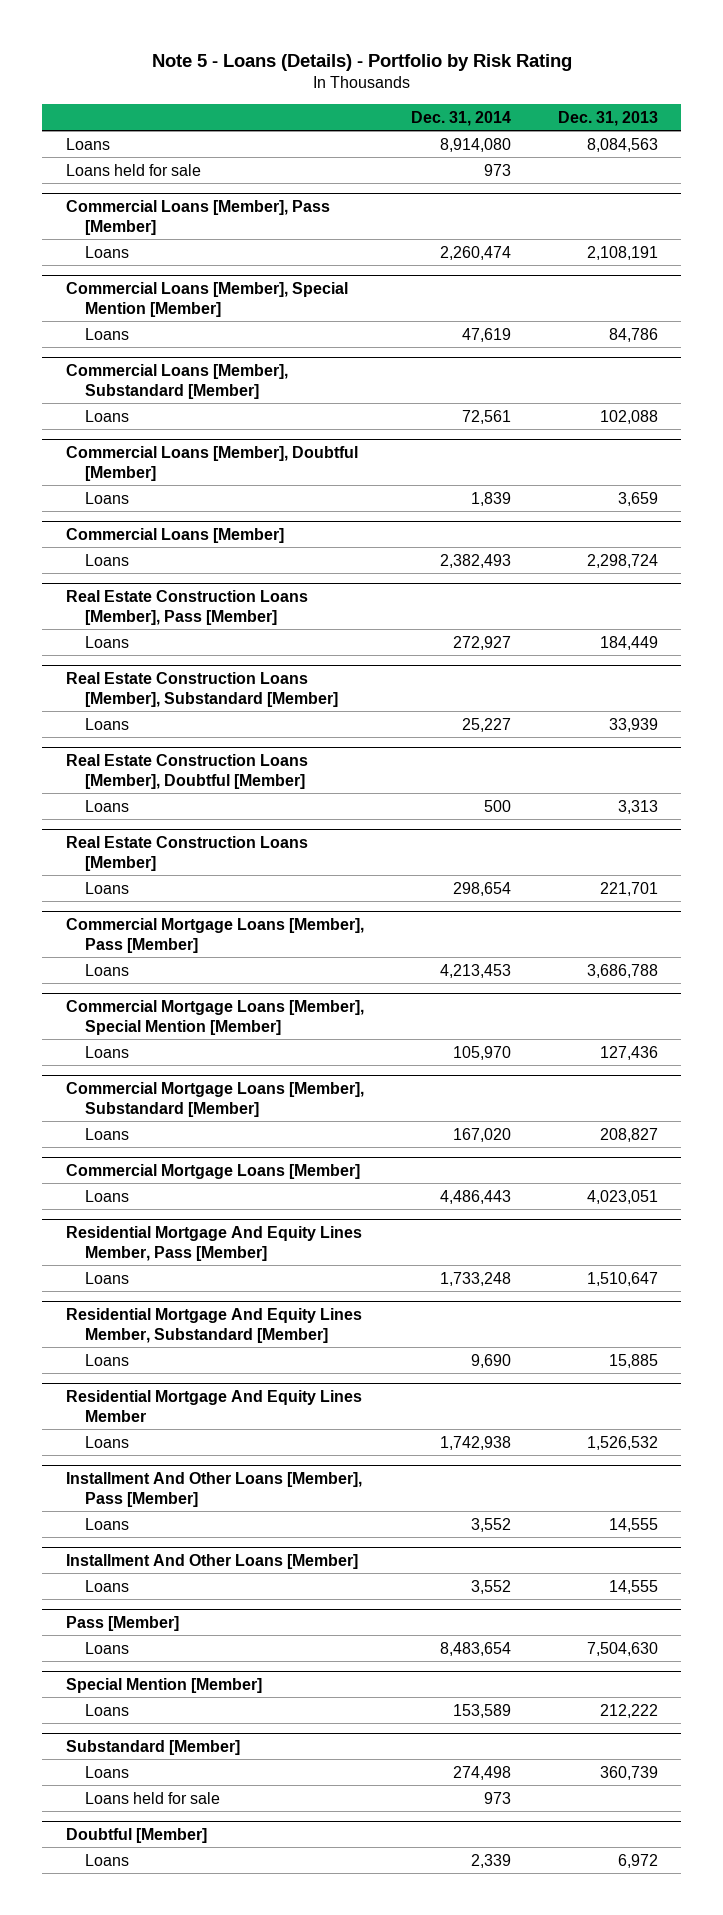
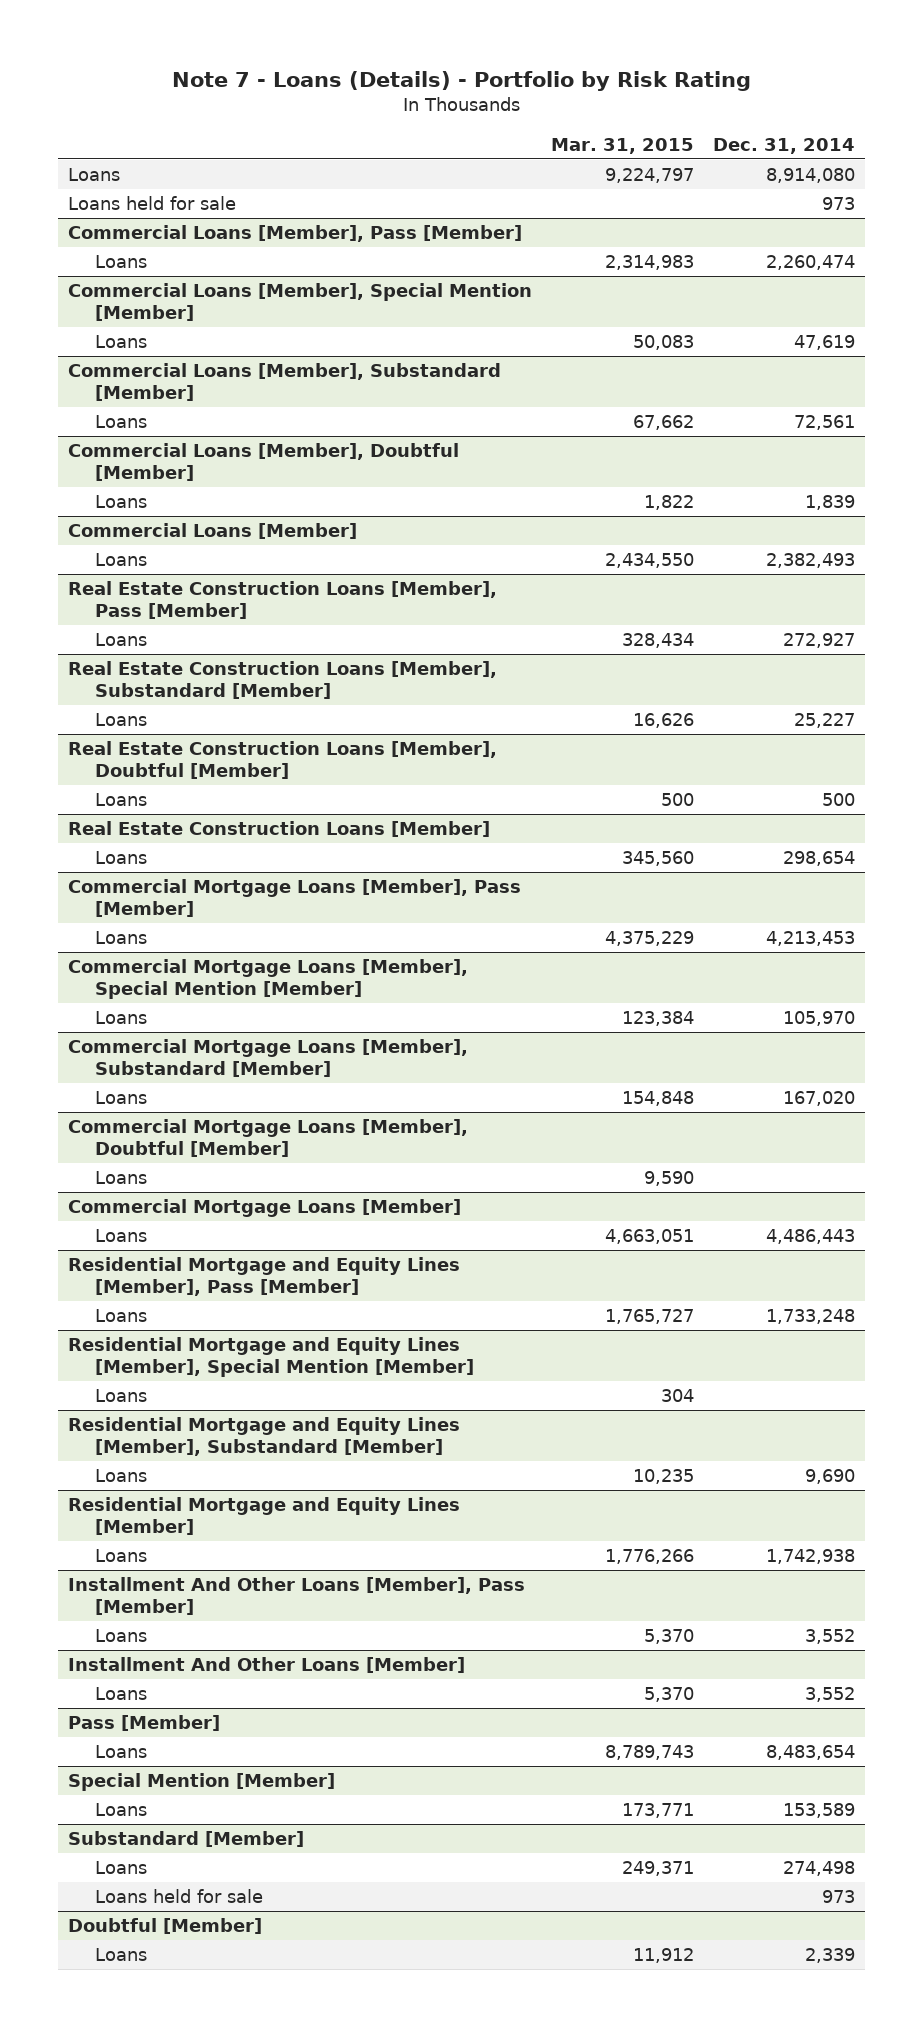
[151,53,572,71] Note 5 - Loans (Details) - Portfolio by Risk Rating -> [171,70,751,91] Note 7 - Loans (Details) - Portfolio by Risk Rating
[557,110,658,126] Dec. 31, 2013 -> none
none -> [551,137,695,154] Mar. 31, 2015
none -> [68,1119,469,1157] Commercial Mortgage Loans [Member], Doubtful [Member]
none -> [94,1171,147,1185] Loans
[65,1225,362,1261] Residential Mortgage And Equity Lines Member, Pass [Member] -> [68,1257,461,1296] Residential Mortgage and Equity Lines [Member], Pass [Member]
none -> [68,1337,474,1377] Residential Mortgage and Equity Lines [Member], Special Mention [Member]
none -> [94,1389,147,1403] Loans
[65,1307,362,1343] Residential Mortgage And Equity Lines Member, Substandard [Member] -> [68,1417,461,1456] Residential Mortgage and Equity Lines [Member], Substandard [Member]
[65,1389,362,1422] Residential Mortgage And Equity Lines Member -> [68,1497,461,1535] Residential Mortgage and Equity Lines [Member]

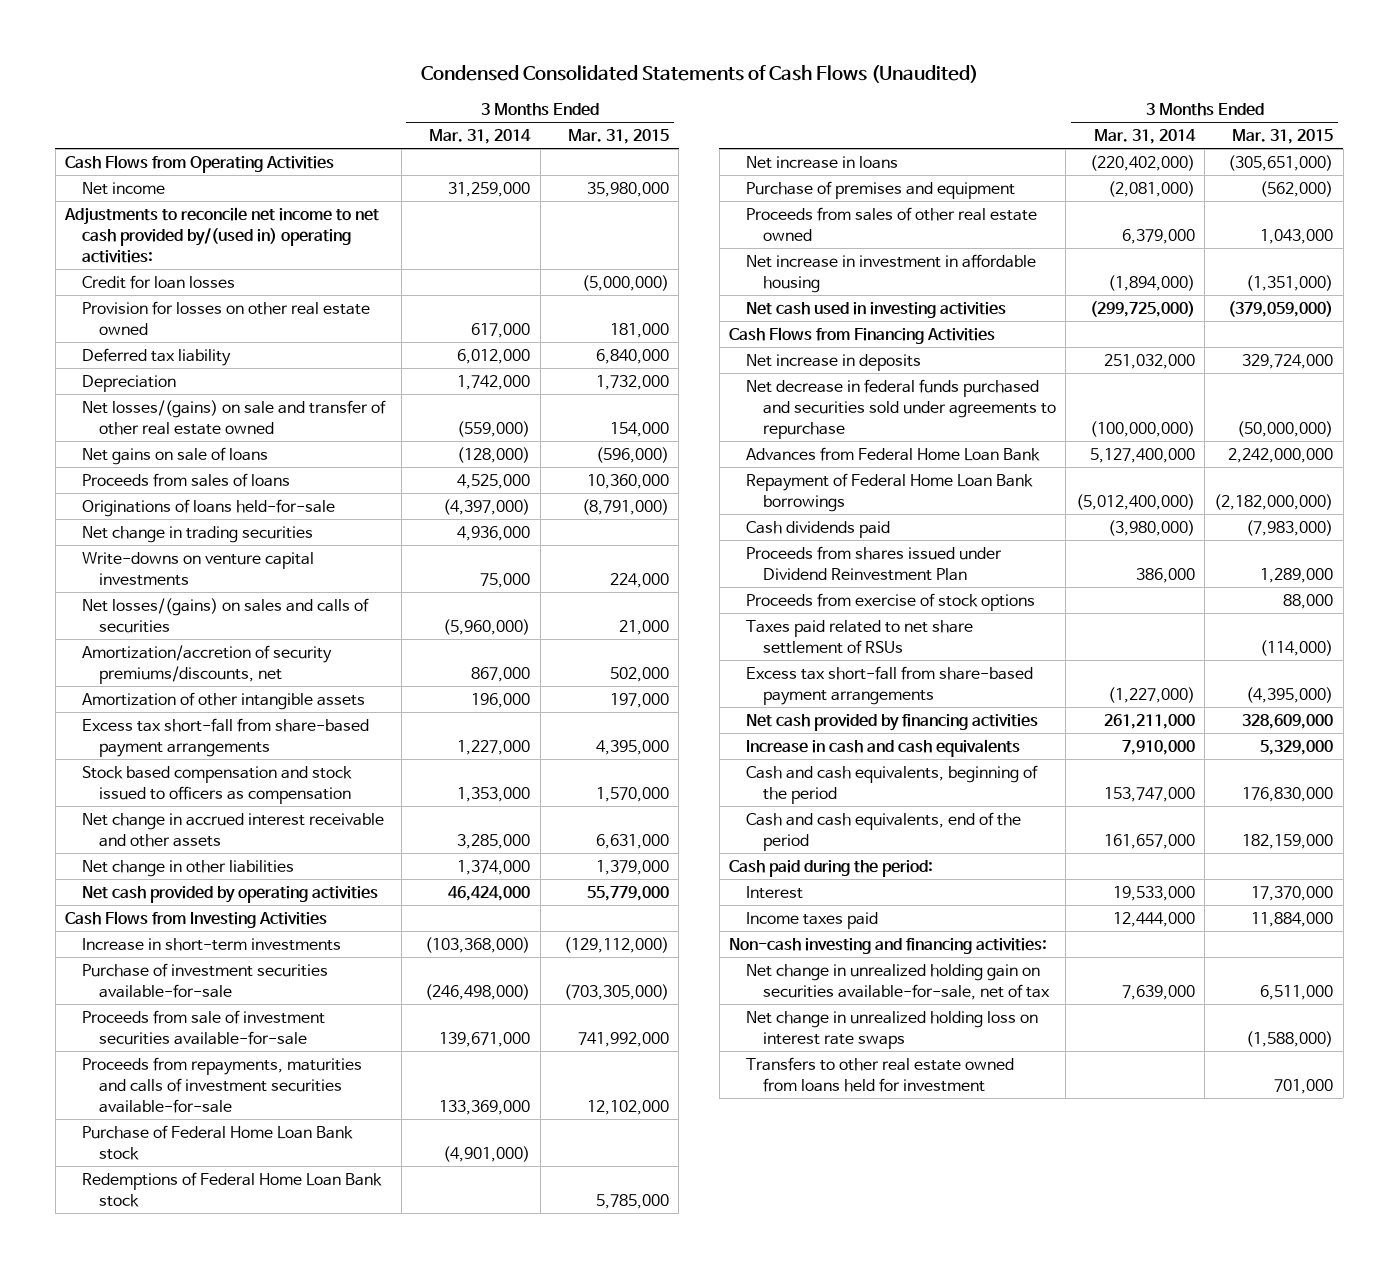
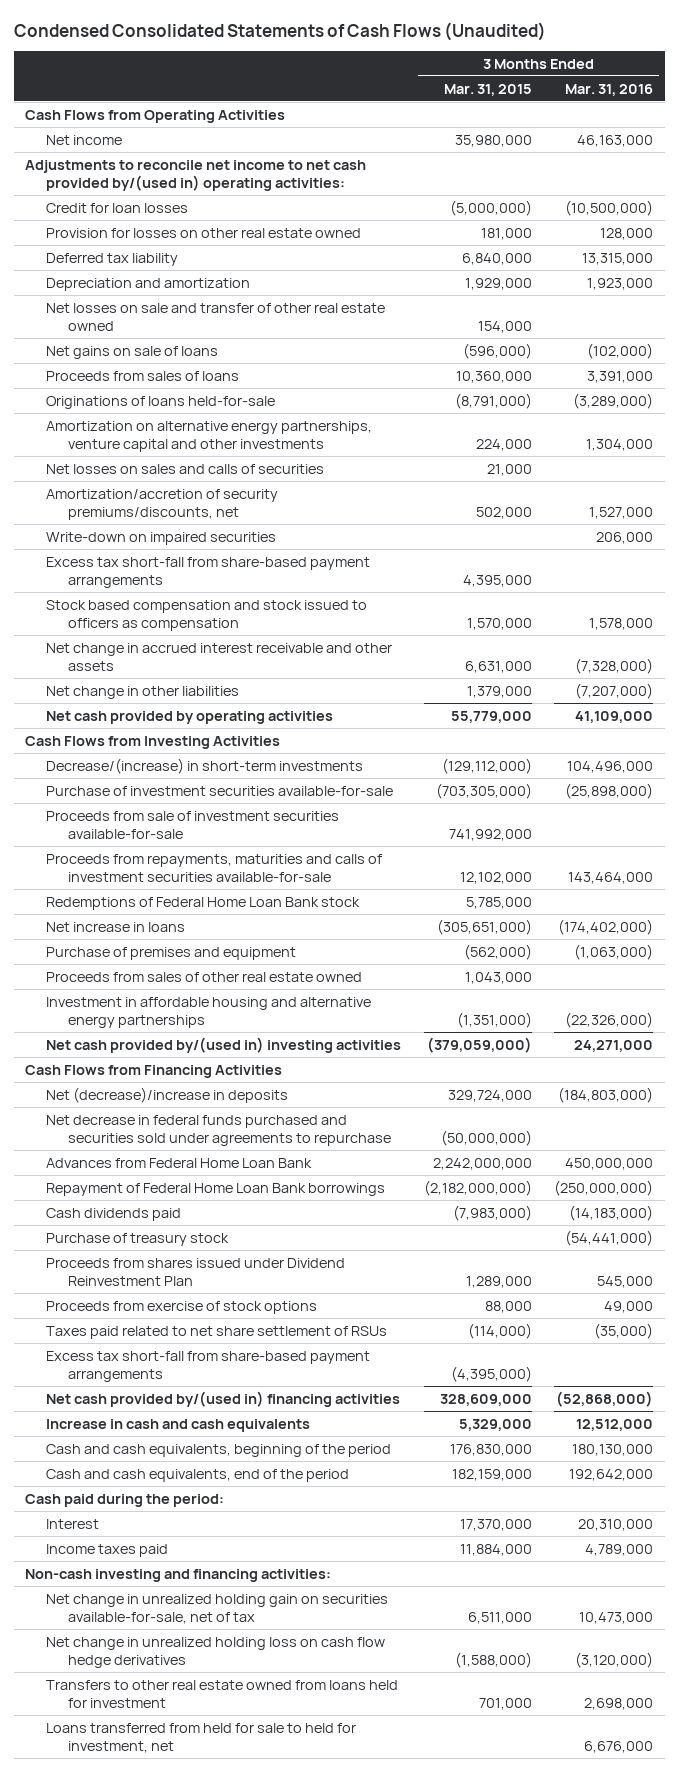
[429,129,532,145] Mar. 31, 2014 -> none
none -> [565,83,654,96] Mar. 31, 2016
[81,374,176,392] Depreciation -> none
none -> [46,277,251,291] Depreciation and amortization
[81,399,386,435] Net losses/(gains) on sale and transfer of other real estate owned -> [46,302,386,331] Net losses on sale and transfer of other real estate owned
[81,525,313,543] Net change in trading securities -> none
[81,551,314,586] Write-downs on venture capital investments -> [46,420,373,452] Amortization on alternative energy partnerships, venture capital and other investments
[81,597,369,633] Net losses/(gains) on sales and calls of securities -> [46,463,325,474] Net losses on sales and calls of securities
[81,691,365,710] Amortization of other intangible assets -> none
none -> [46,531,277,545] Write-down on impaired securities
[81,937,341,951] Increase in short-term investments -> [46,757,364,774] Decrease/(increase) in short-term investments
[81,1124,353,1160] Purchase of Federal Home Loan Bank stock -> none
[746,253,1037,293] Net increase in investment in affordable housing -> [46,996,372,1028] Investment in affordable housing and alternative energy partnerships
[746,301,1007,318] Net cash used in investing activities -> [46,1036,402,1053] Net cash provided by/(used in) investing activities
[746,353,922,371] Net increase in deposits -> [46,1086,289,1103] Net (decrease)/increase in deposits
none -> [46,1232,230,1246] Purchase of treasury stock
[746,713,1039,731] Net cash provided by financing activities -> [46,1390,401,1407] Net cash provided by/(used in) financing activities
[746,1010,1039,1049] Net change in unrealized holding loss on interest rate swaps -> [46,1636,386,1668] Net change in unrealized holding loss on cash flow hedge derivatives
none -> [46,1722,357,1753] Loans transferred from held for sale to held for investment, net

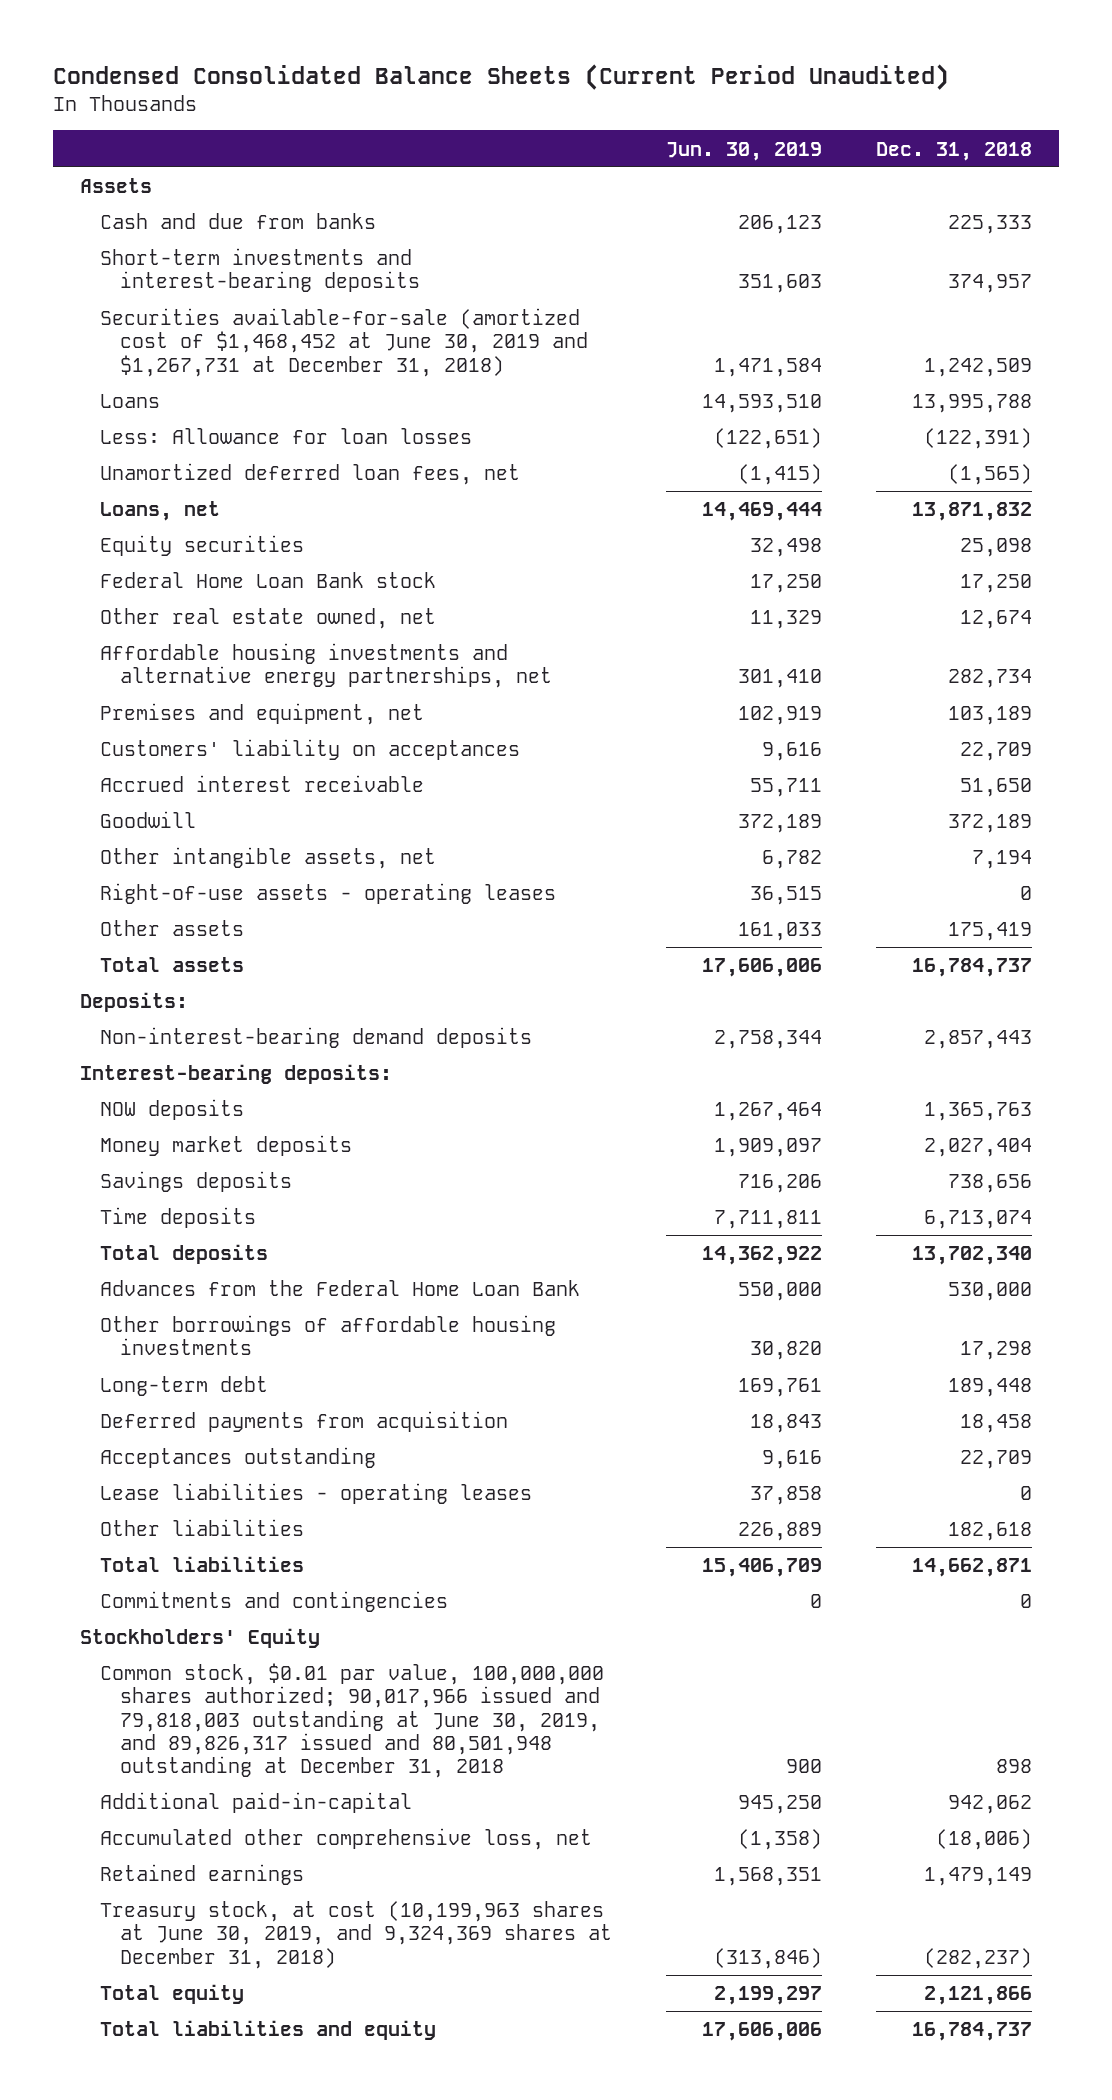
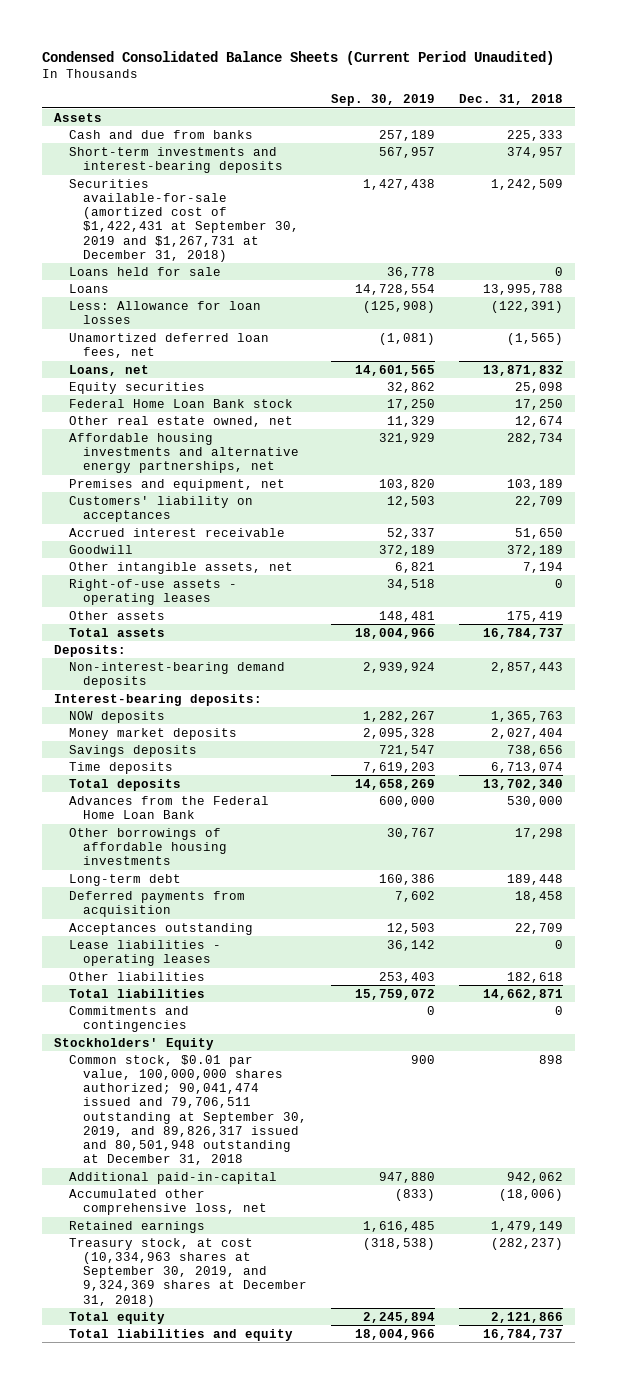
[665,141,822,161] Jun. 30, 2019 -> none
none -> [331,94,436,107] Sep. 30, 2019
[99,308,588,377] Securities available-for-sale (amortized cost of $1,468,452 at June 30, 2019 and $1,267,731 at December 31, 2018) -> [68,178,300,262] Securities available-for-sale (amortized cost of $1,422,431 at September 30, 2019 and $1,267,731 at December 31, 2018)
none -> [68,266,221,276] Loans held for sale
[99,1663,604,1778] Common stock, $0.01 par value, 100,000,000 shares authorized; 90,017,966 issued and 79,818,003 outstanding at June 30, 2019, and 89,826,317 issued and 80,501,948 outstanding at December 31, 2018 -> [68,1054,308,1166] Common stock, $0.01 par value, 100,000,000 shares authorized; 90,041,474 issued and 79,706,511 outstanding at September 30, 2019, and 89,826,317 issued and 80,501,948 outstanding at December 31, 2018
[99,1901,612,1969] Treasury stock, at cost (10,199,963 shares at June 30, 2019, and 9,324,369 shares at December 31, 2018) -> [68,1237,308,1307] Treasury stock, at cost (10,334,963 shares at September 30, 2019, and 9,324,369 shares at December 31, 2018)

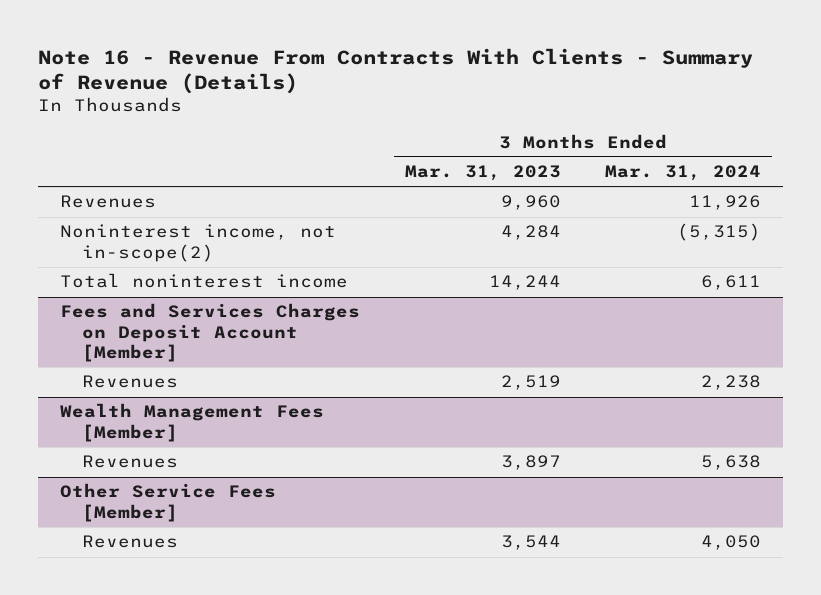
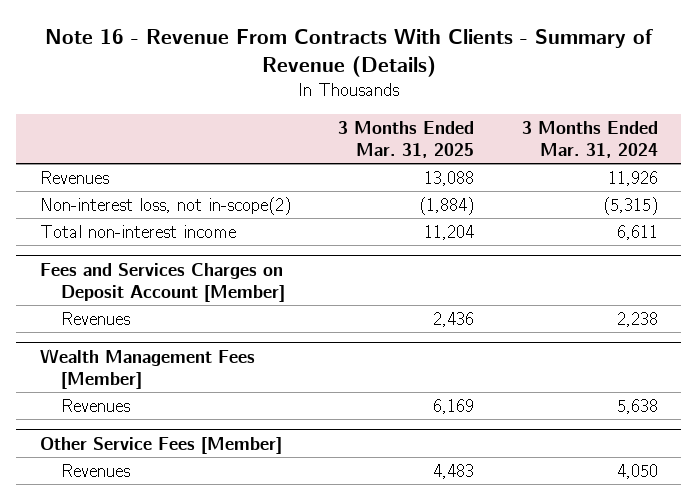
[404,165,561,182] Mar. 31, 2023 -> none
none -> [338,121,475,159] 3 Months Ended Mar. 31, 2025
[60,224,337,262] Noninterest income, not in-scope(2) -> [39,196,291,215] Non-interest loss, not in-scope(2)
[60,273,349,289] Total noninterest income -> [39,224,236,238] Total non-interest income

